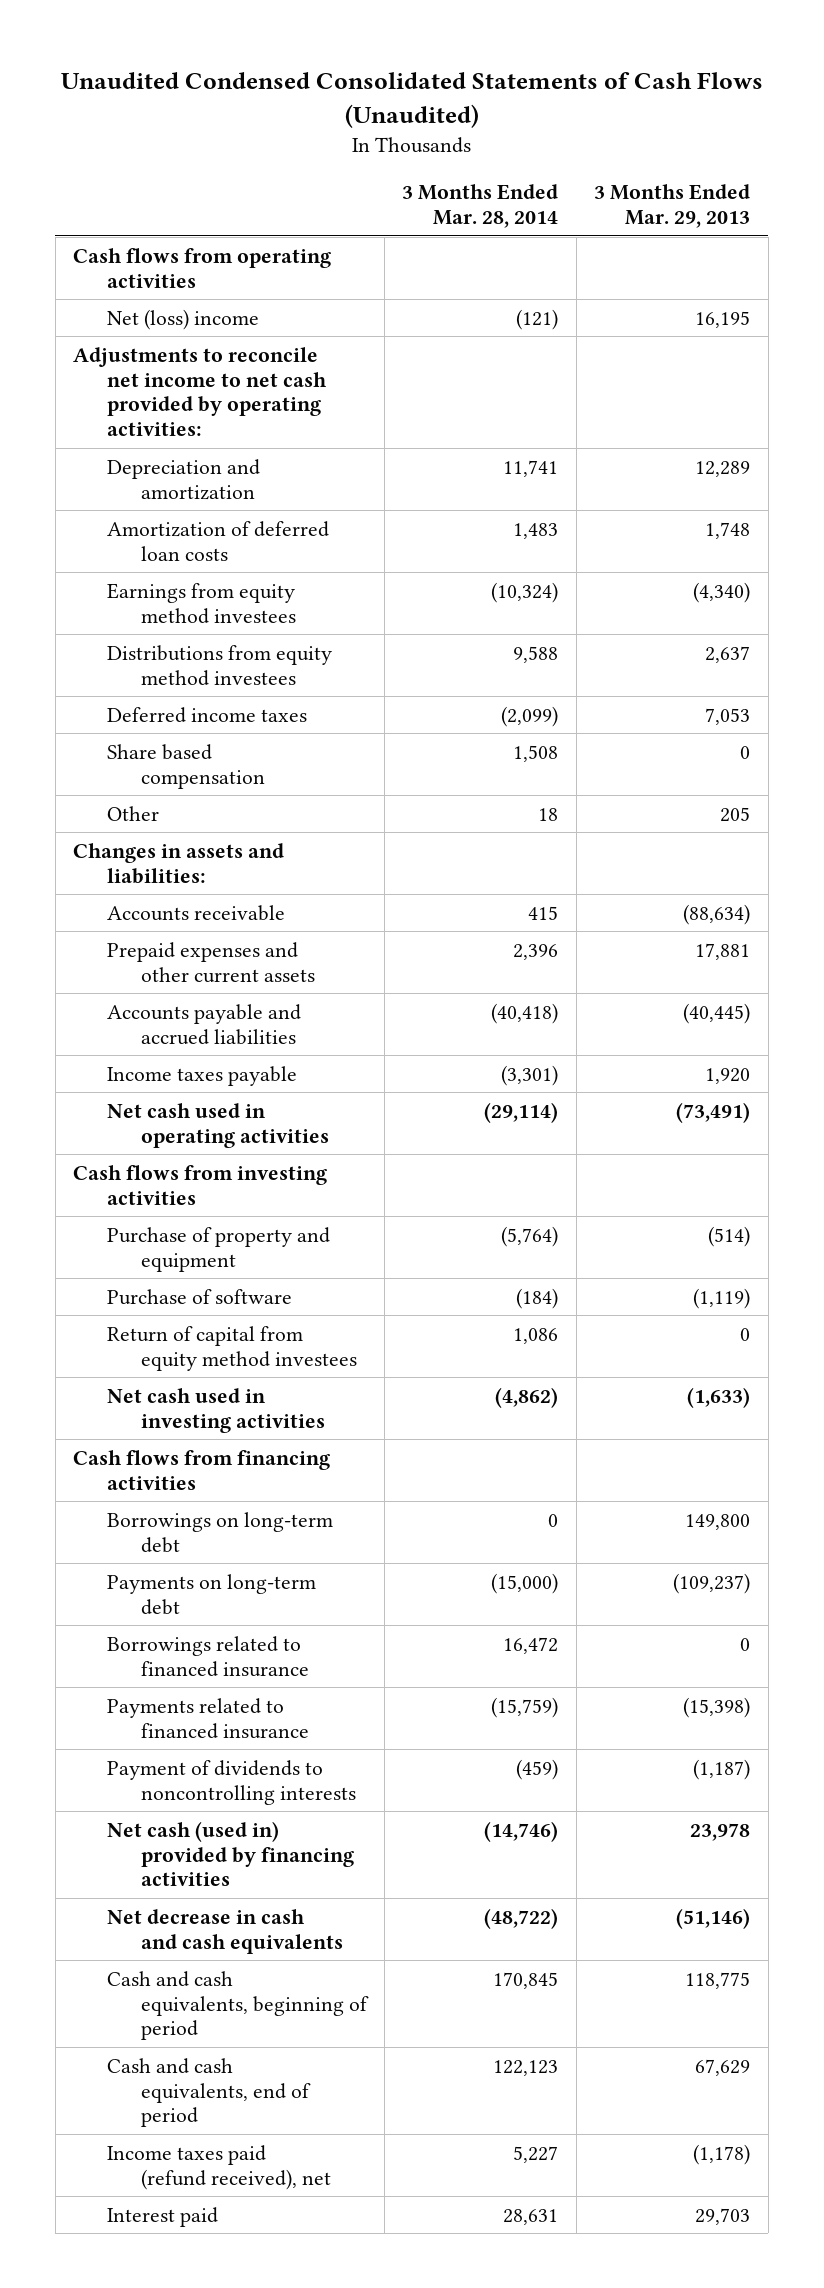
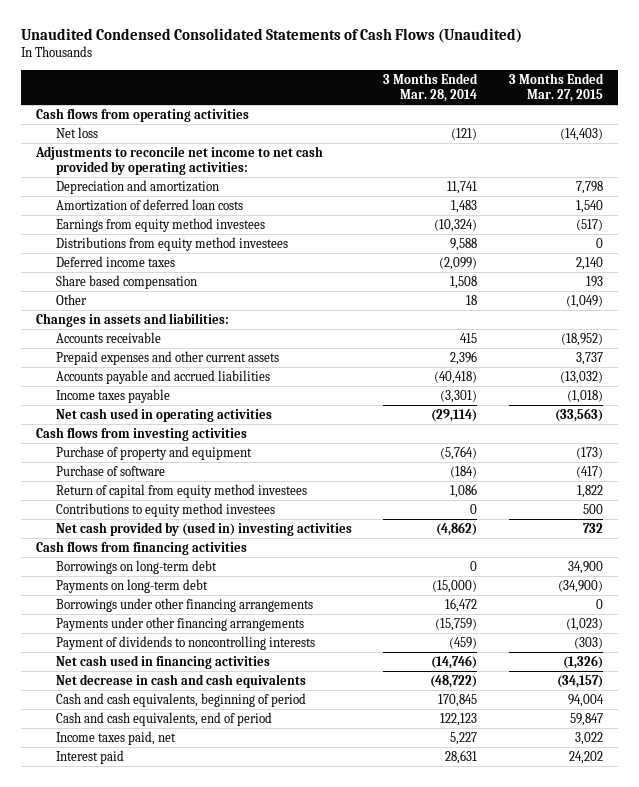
[594,184,751,229] 3 Months Ended Mar. 29, 2013 -> none
none -> [508,72,604,103] 3 Months Ended Mar. 27, 2015
[107,308,260,330] Net (loss) income -> [56,126,99,138] Net loss
none -> [56,502,276,517] Contributions to equity method investees
[107,1387,325,1433] Net cash used in investing activities -> [56,521,353,536] Net cash provided by (used in) investing activities
[107,1635,309,1677] Borrowings related to financed insurance -> [56,597,314,612] Borrowings under other financing arrangements
[107,1697,309,1739] Payments related to financed insurance -> [56,616,305,631] Payments under other financing arrangements
[107,1820,354,1887] Net cash (used in) provided by financing activities -> [56,654,271,669] Net cash used in financing activities
[107,2144,331,2190] Income taxes paid (refund received), net -> [56,730,177,745] Income taxes paid, net

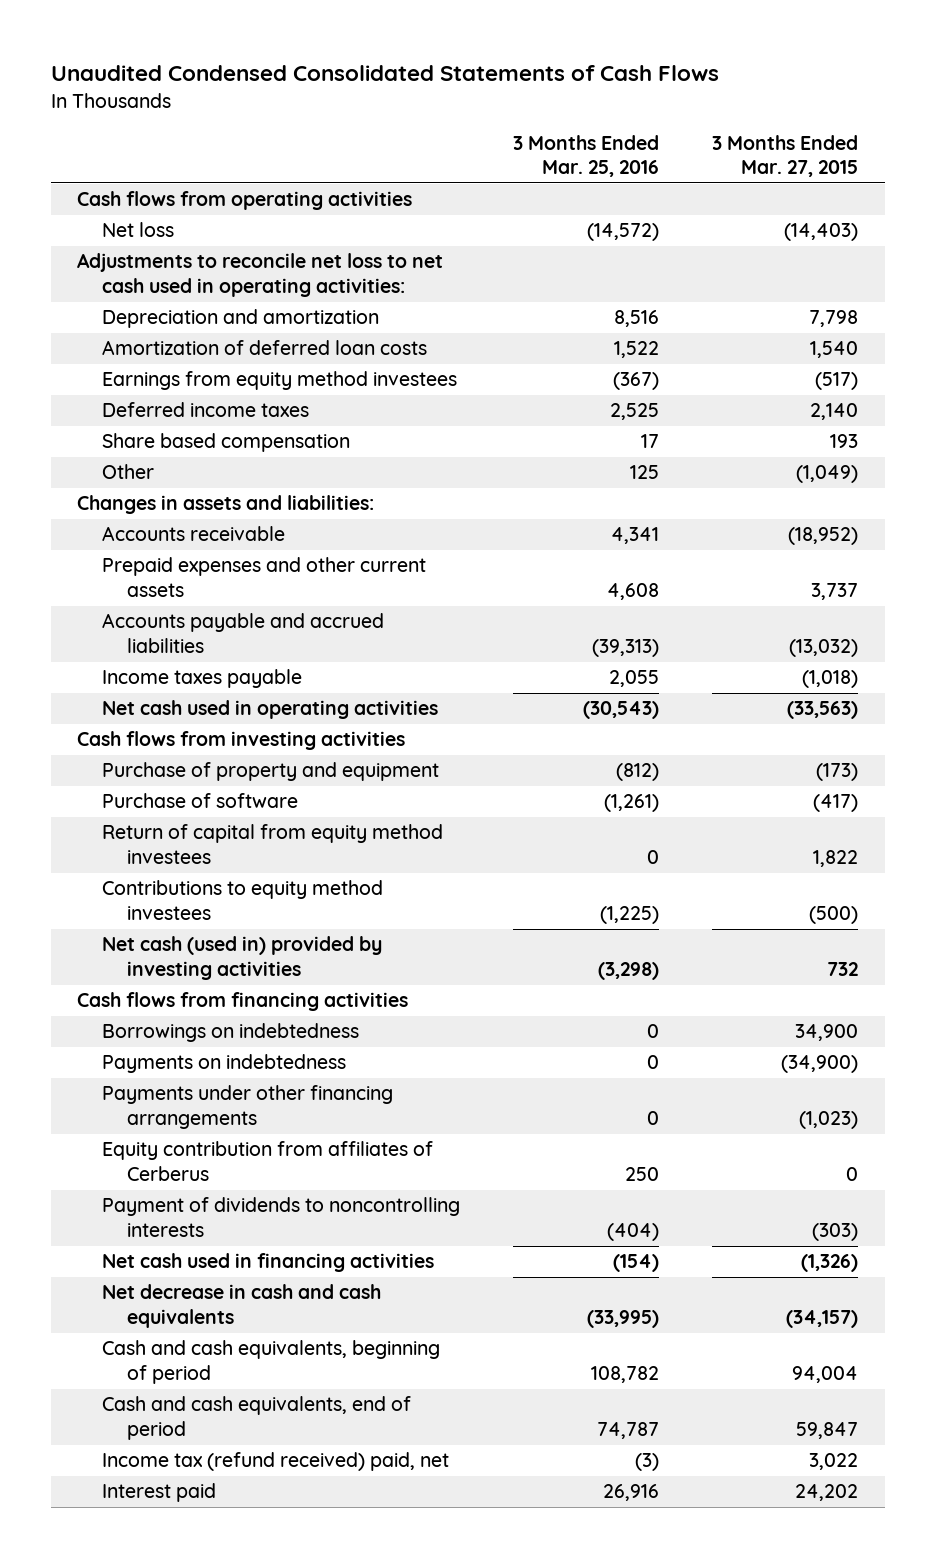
[20,28,522,44] Unaudited Condensed Consolidated Statements of Cash Flows (Unaudited) -> [51,65,720,82] Unaudited Condensed Consolidated Statements of Cash Flows
[383,72,479,103] 3 Months Ended Mar. 28, 2014 -> none
none -> [513,134,660,178] 3 Months Ended Mar. 25, 2016
[35,145,324,176] Adjustments to reconcile net income to net cash provided by operating activities: -> [77,253,444,298] Adjustments to reconcile net loss to net cash used in operating activities:
[56,236,289,251] Distributions from equity method investees -> none
[582,503,603,514] 500 -> [809,906,859,925] (500)
[56,521,353,536] Net cash provided by (used in) investing activities -> [102,936,383,981] Net cash (used in) provided by investing activities
[56,597,314,612] Borrowings under other financing arrangements -> none
[56,559,218,574] Borrowings on long-term debt -> [102,1023,360,1043] Borrowings on indebtedness
[56,578,209,593] Payments on long-term debt -> [102,1054,347,1074] Payments on indebtedness
none -> [102,1141,434,1182] Equity contribution from affiliates of Cerberus
[56,730,177,745] Income taxes paid, net -> [102,1452,450,1472] Income tax (refund received) paid, net

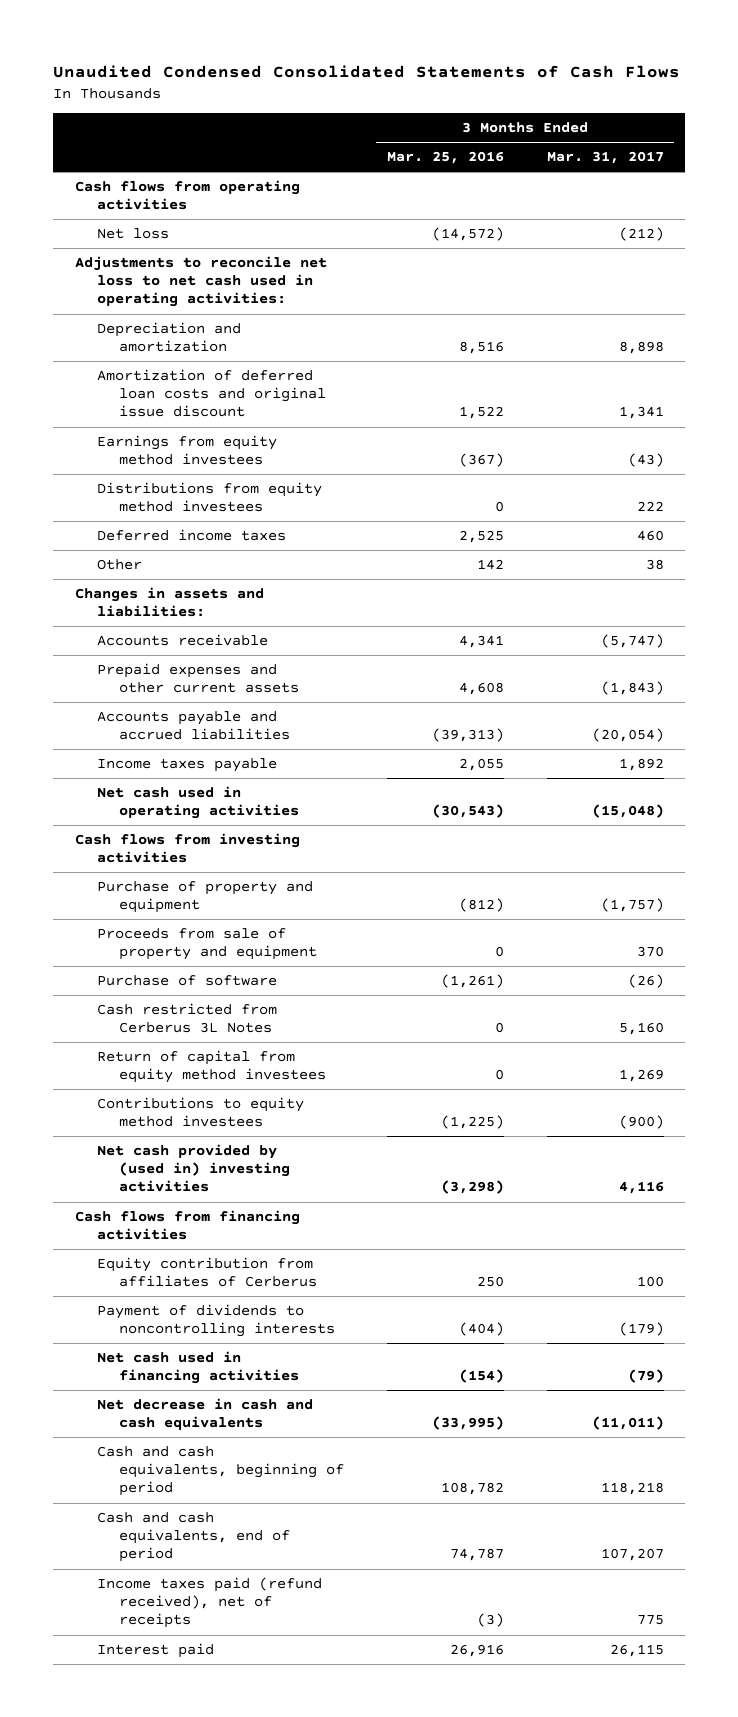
[712,134,859,178] 3 Months Ended Mar. 27, 2015 -> none
none -> [546,151,664,165] Mar. 31, 2017
[102,340,428,356] Amortization of deferred loan costs -> [96,369,326,418] Amortization of deferred loan costs and original issue discount
none -> [96,482,322,513] Distributions from equity method investees
[102,433,351,453] Share based compensation -> none
[630,465,660,480] 125 -> [476,559,504,571] 142
none -> [96,928,317,961] Proceeds from sale of property and equipment
none -> [96,1003,277,1034] Cash restricted from Cerberus 3L Notes
[102,936,383,981] Net cash (used in) provided by investing activities -> [96,1144,290,1193] Net cash provided by (used in) investing activities
[102,1023,360,1043] Borrowings on indebtedness -> none
[102,1054,347,1074] Payments on indebtedness -> none
[102,1085,394,1130] Payments under other financing arrangements -> none
[102,1452,450,1472] Income tax (refund received) paid, net -> [96,1577,322,1629] Income taxes paid (refund received), net of receipts

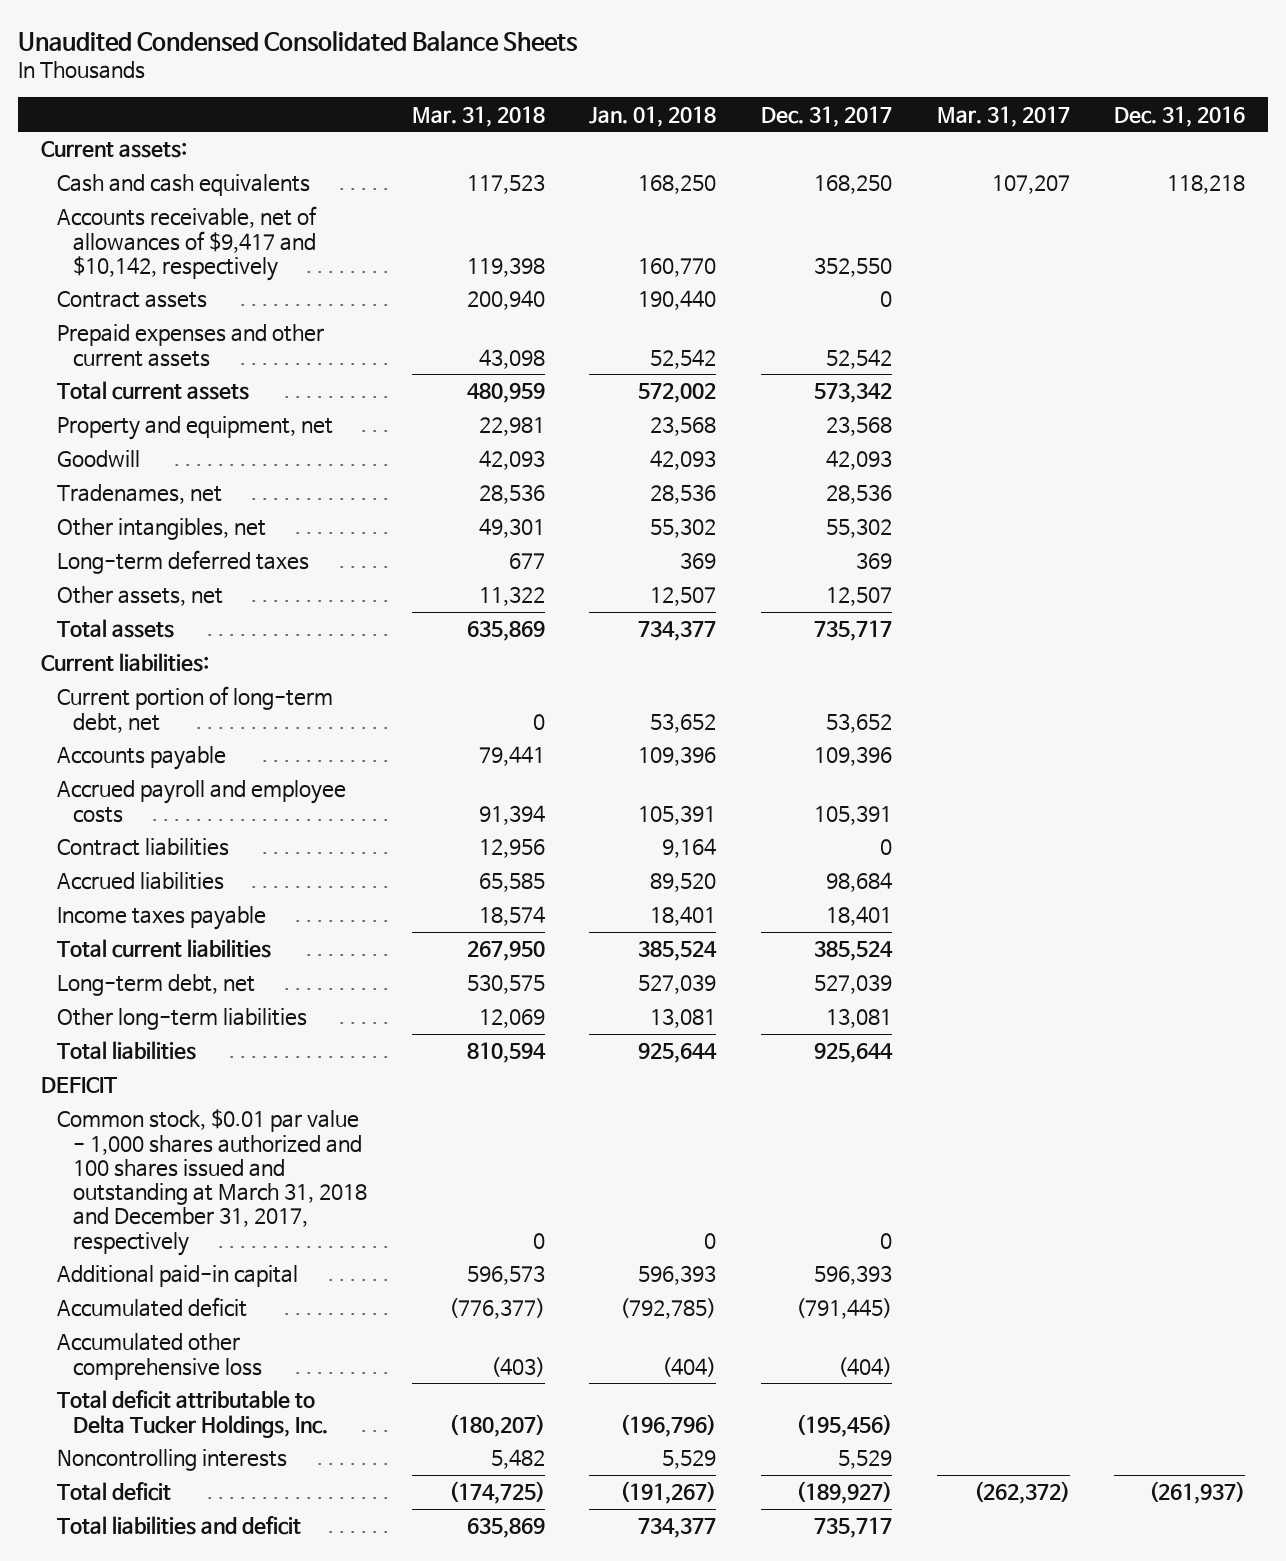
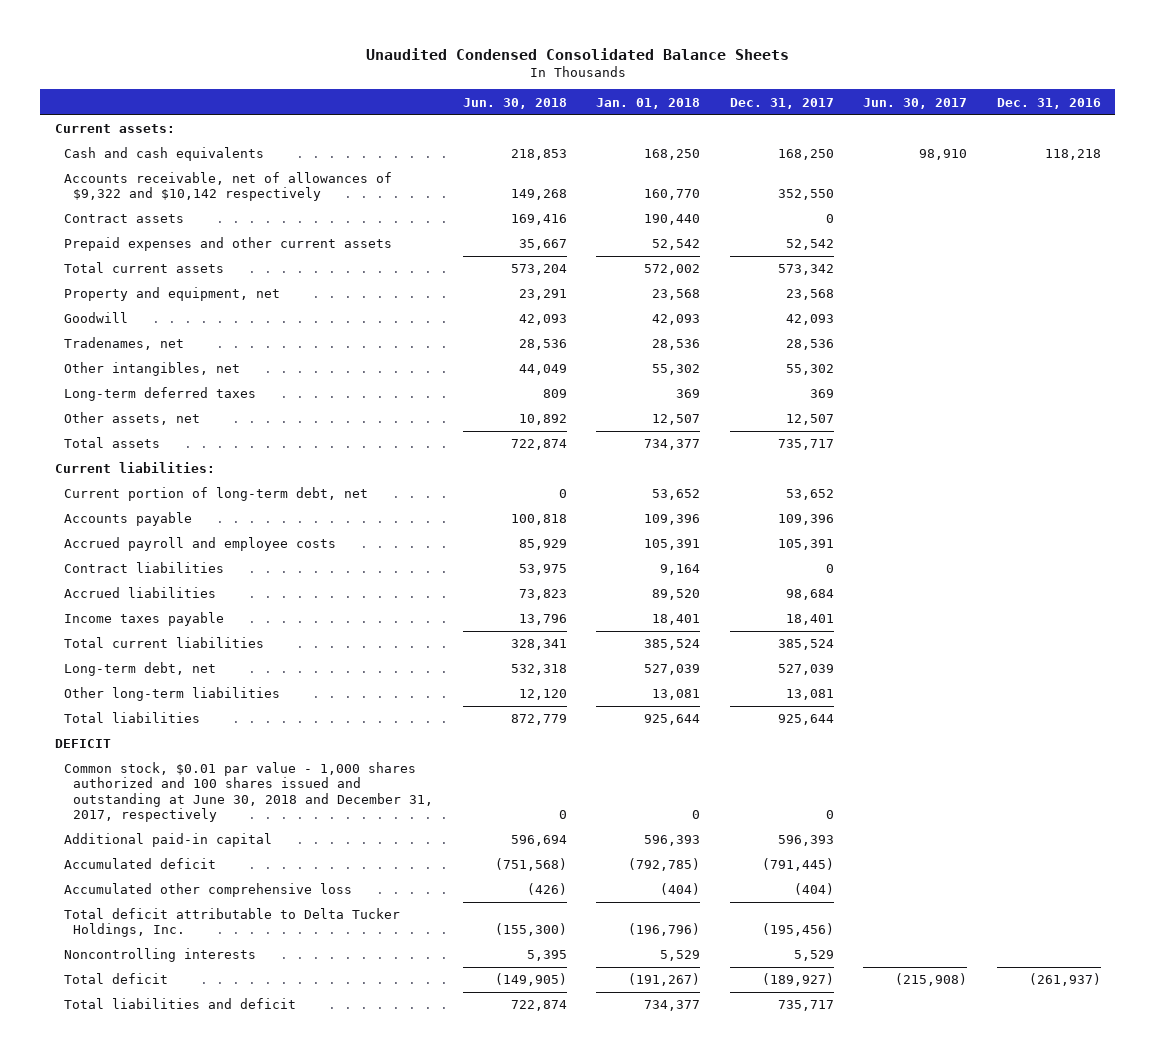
[411,105,545,127] Mar. 31, 2018 -> none
[936,105,1070,127] Mar. 31, 2017 -> none
none -> [462,97,567,109] Jun. 30, 2018
none -> [863,97,968,109] Jun. 30, 2017
[56,206,317,281] Accounts receivable, net of allowances of $9,417 and $10,142, respectively -> [64,172,393,202] Accounts receivable, net of allowances of $9,322 and $10,142 respectively
[56,1109,368,1256] Common stock, $0.01 par value - 1,000 shares authorized and 100 shares issued and outstanding at March 31, 2018 and December 31, 2017, respectively -> [64,762,434,822] Common stock, $0.01 par value - 1,000 shares authorized and 100 shares issued and outstanding at June 30, 2018 and December 31, 2017, respectively

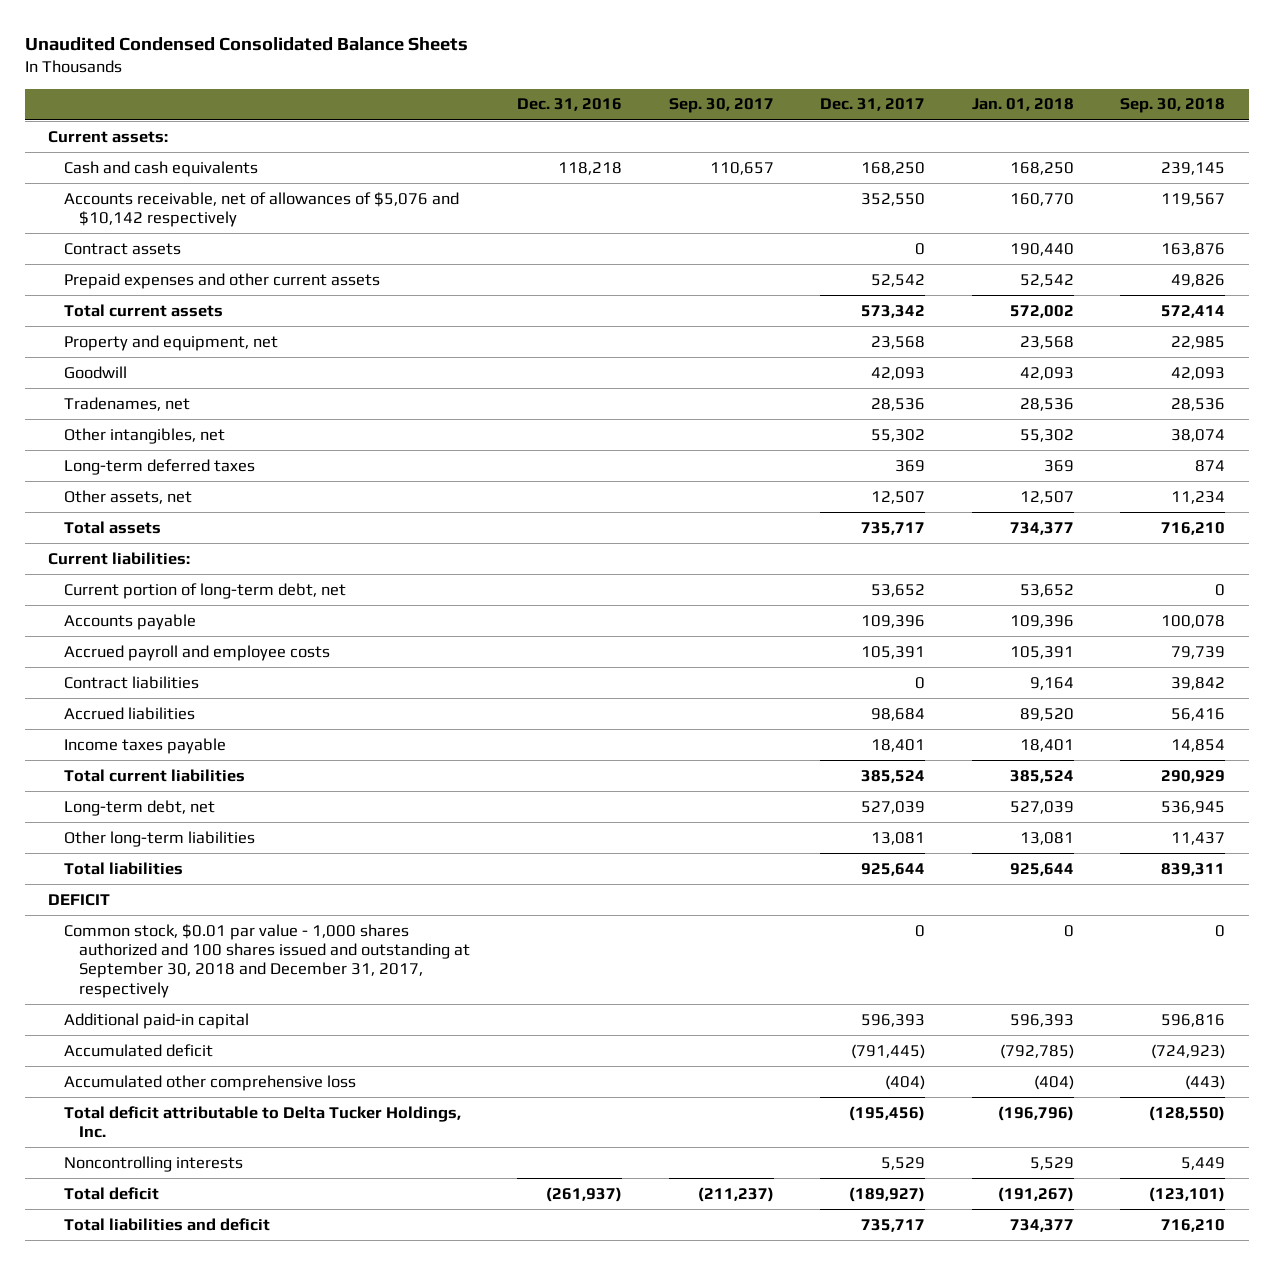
[462,97,567,109] Jun. 30, 2018 -> none
[863,97,968,109] Jun. 30, 2017 -> none
none -> [668,98,774,114] Sep. 30, 2017
none -> [1120,98,1226,114] Sep. 30, 2018
[64,172,393,202] Accounts receivable, net of allowances of $9,322 and $10,142 respectively -> [63,191,459,228] Accounts receivable, net of allowances of $5,076 and $10,142 respectively
[64,762,434,822] Common stock, $0.01 par value - 1,000 shares authorized and 100 shares issued and outstanding at June 30, 2018 and December 31, 2017, respectively -> [63,923,471,998] Common stock, $0.01 par value - 1,000 shares authorized and 100 shares issued and outstanding at September 30, 2018 and December 31, 2017, respectively

